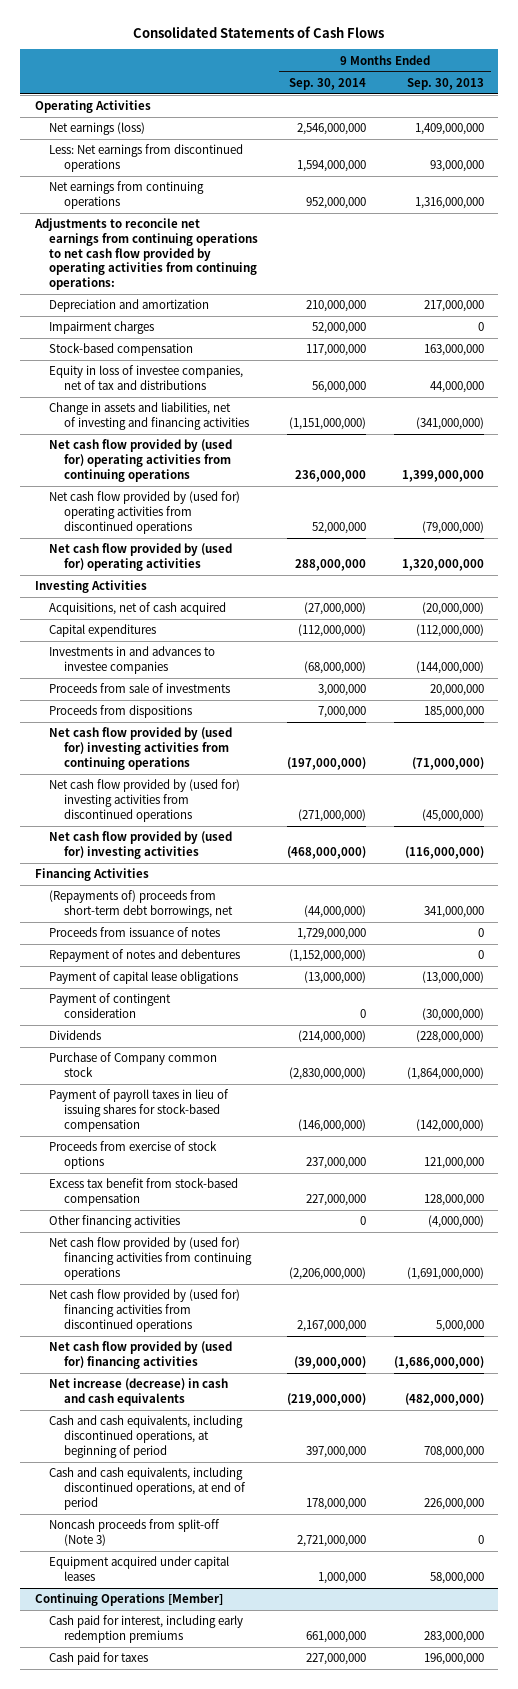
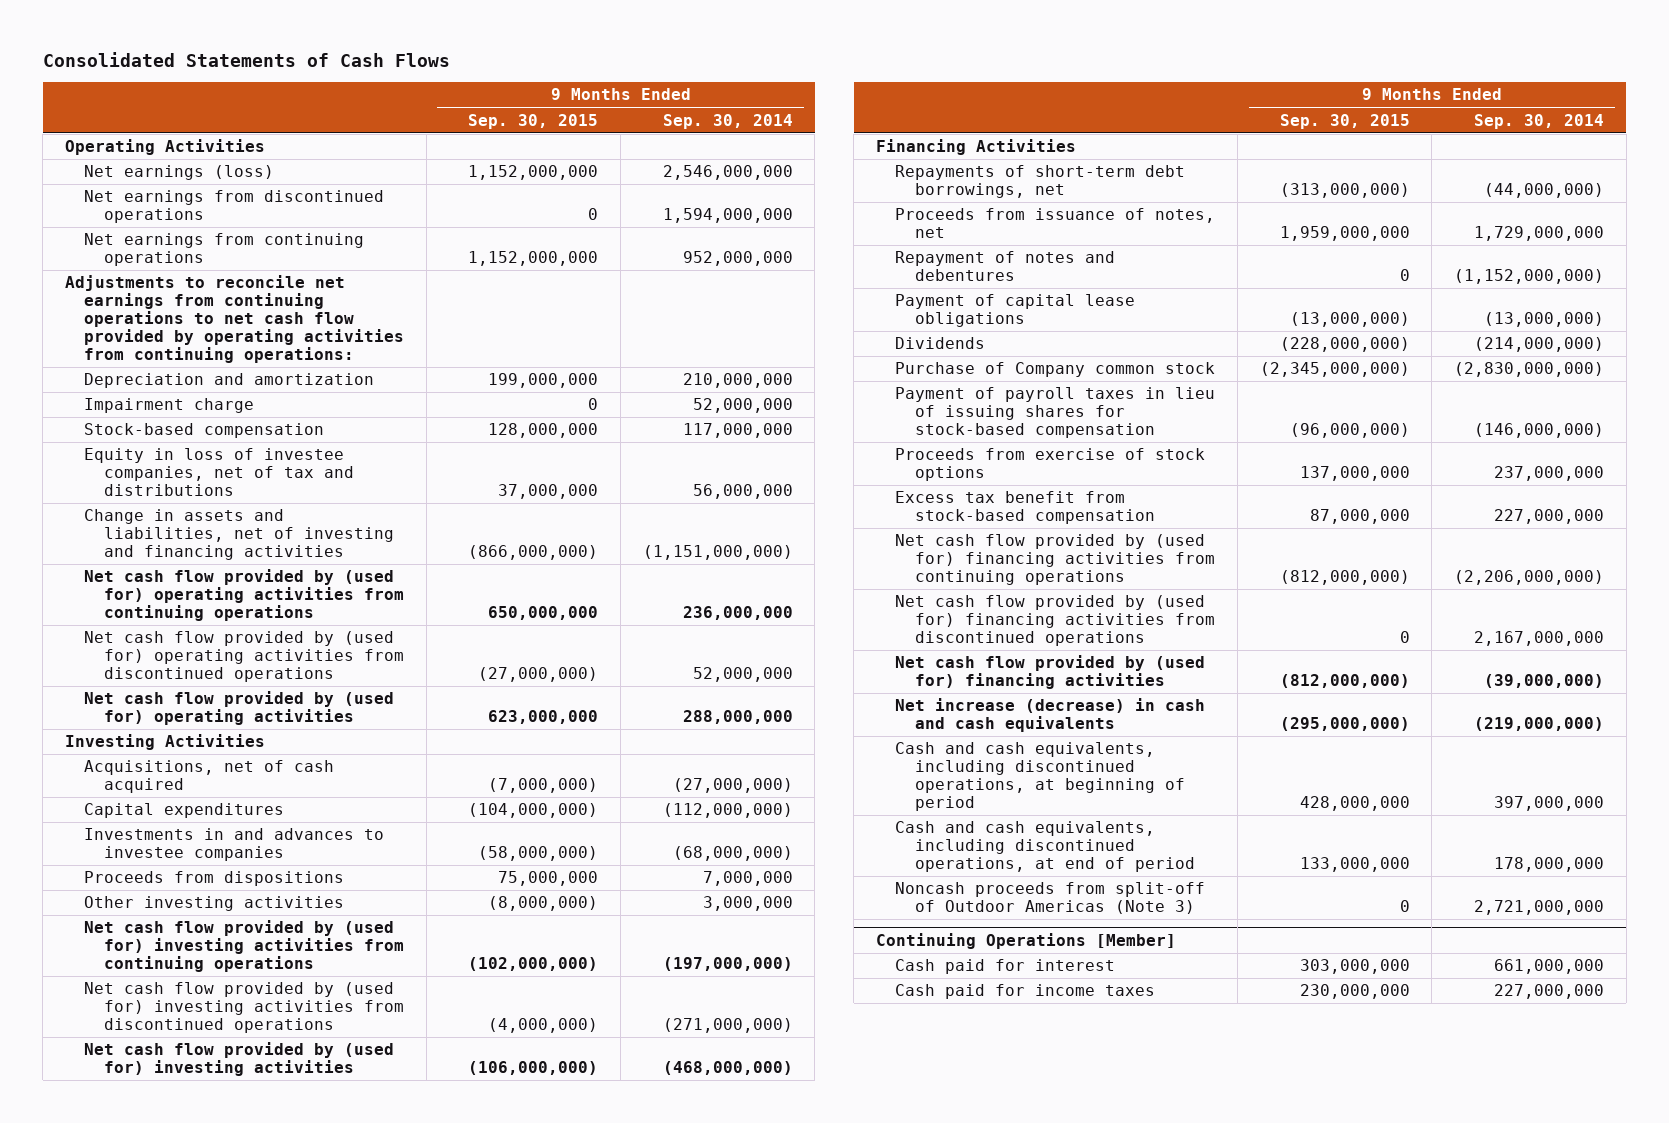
[406,77,484,90] Sep. 30, 2013 -> none
none -> [468,113,599,129] Sep. 30, 2015
[49,144,244,172] Less: Net earnings from discontinued operations -> [84,190,385,224] Net earnings from discontinued operations
[49,321,155,335] Impairment charges -> [84,398,255,414] Impairment charge
[49,683,231,694] Proceeds from sale of investments -> none
none -> [84,896,345,912] Other investing activities
[49,890,233,918] (Repayments of) proceeds from short-term debt borrowings, net -> [895,165,1186,199] Repayments of short-term debt borrowings, net
[49,927,221,938] Proceeds from issuance of notes -> [895,208,1216,239] Proceeds from issuance of notes, net
[49,993,172,1018] Payment of contingent consideration -> none
[49,1215,181,1229] Other financing activities -> none
[49,1556,230,1581] Equipment acquired under capital leases -> none
[49,1519,221,1546] Noncash proceeds from split-off (Note 3) -> [895,882,1206,915] Noncash proceeds from split-off of Outdoor Americas (Note 3)
[49,1615,244,1643] Cash paid for interest, including early redemption premiums -> [895,959,1116,975] Cash paid for interest
[49,1652,149,1666] Cash paid for taxes -> [895,984,1156,1000] Cash paid for income taxes

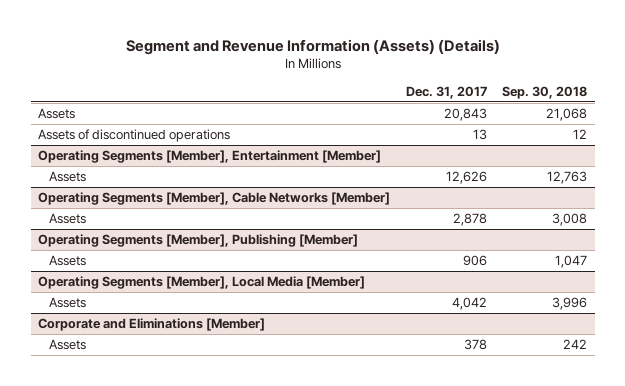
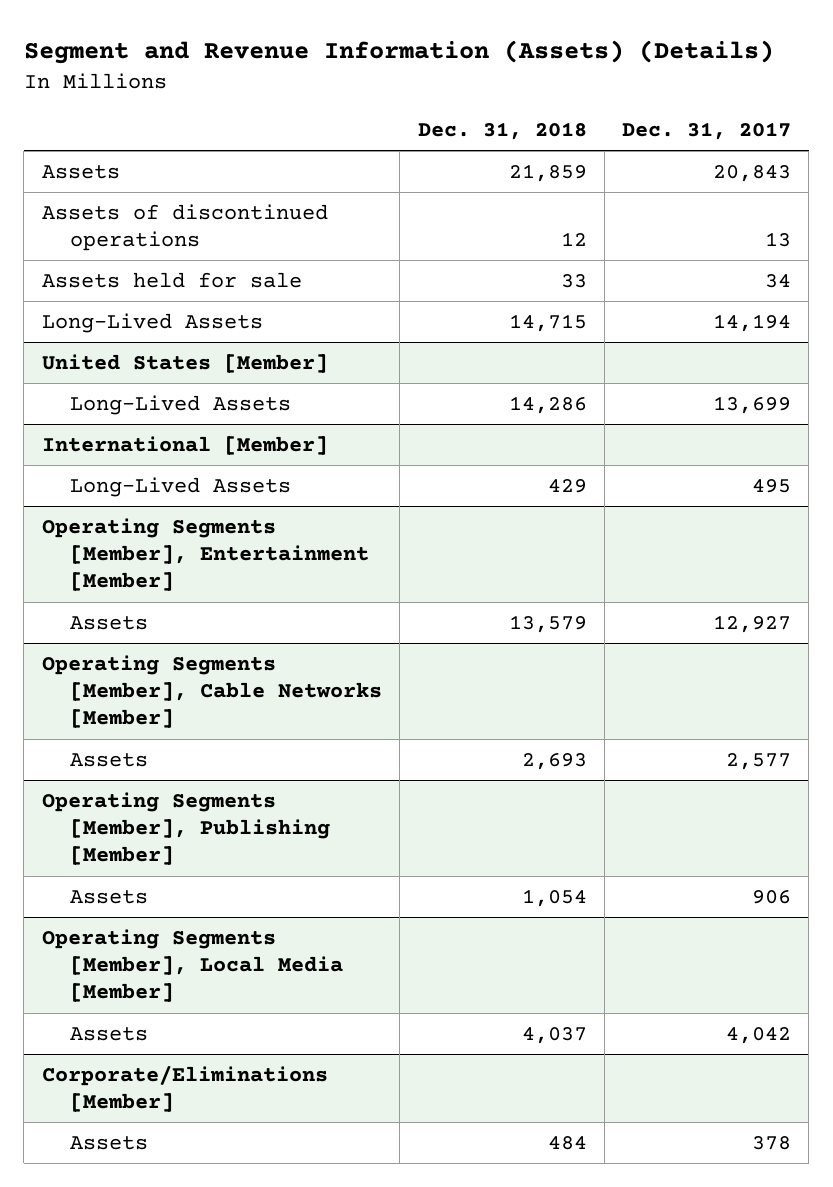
[502,85,588,99] Sep. 30, 2018 -> none
none -> [417,122,587,141] Dec. 31, 2018
none -> [41,271,302,288] Assets held for sale
none -> [41,312,263,333] Long-Lived Assets
none -> [41,353,328,373] United States [Member]
none -> [70,394,292,415] Long-Lived Assets
none -> [41,435,328,455] International [Member]
none -> [70,476,292,497] Long-Lived Assets
[445,170,487,184] 12,626 -> [712,614,791,633] 12,927
[452,212,487,226] 2,878 -> [725,752,791,770] 2,577
[38,317,266,331] Corporate and Eliminations [Member] -> [41,1064,328,1113] Corporate/Eliminations [Member]

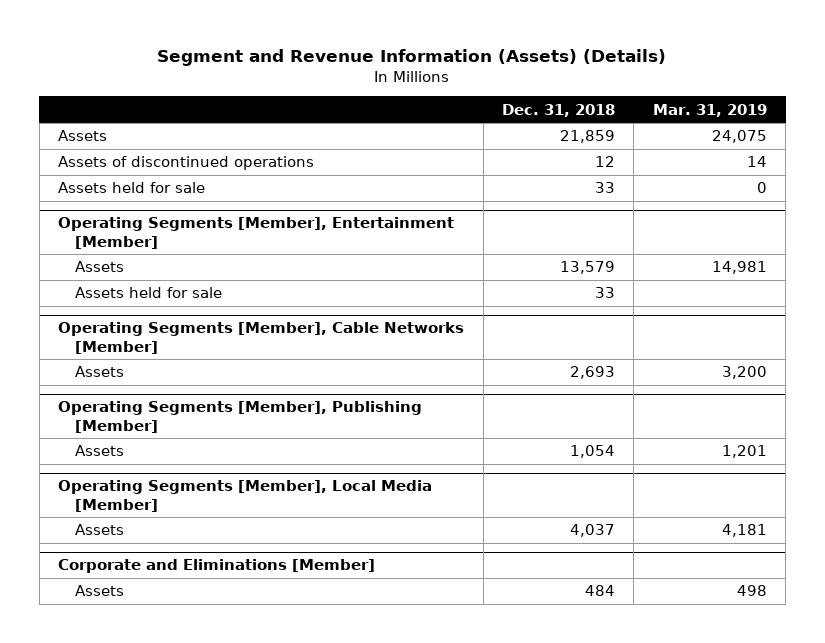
[621,122,791,141] Dec. 31, 2017 -> none
none -> [652,103,767,117] Mar. 31, 2019
[41,312,263,333] Long-Lived Assets -> none
[41,353,328,373] United States [Member] -> none
[70,394,292,415] Long-Lived Assets -> none
[41,435,328,455] International [Member] -> none
[70,476,292,497] Long-Lived Assets -> none
none -> [75,287,223,299] Assets held for sale
[41,1064,328,1113] Corporate/Eliminations [Member] -> [58,559,376,574] Corporate and Eliminations [Member]

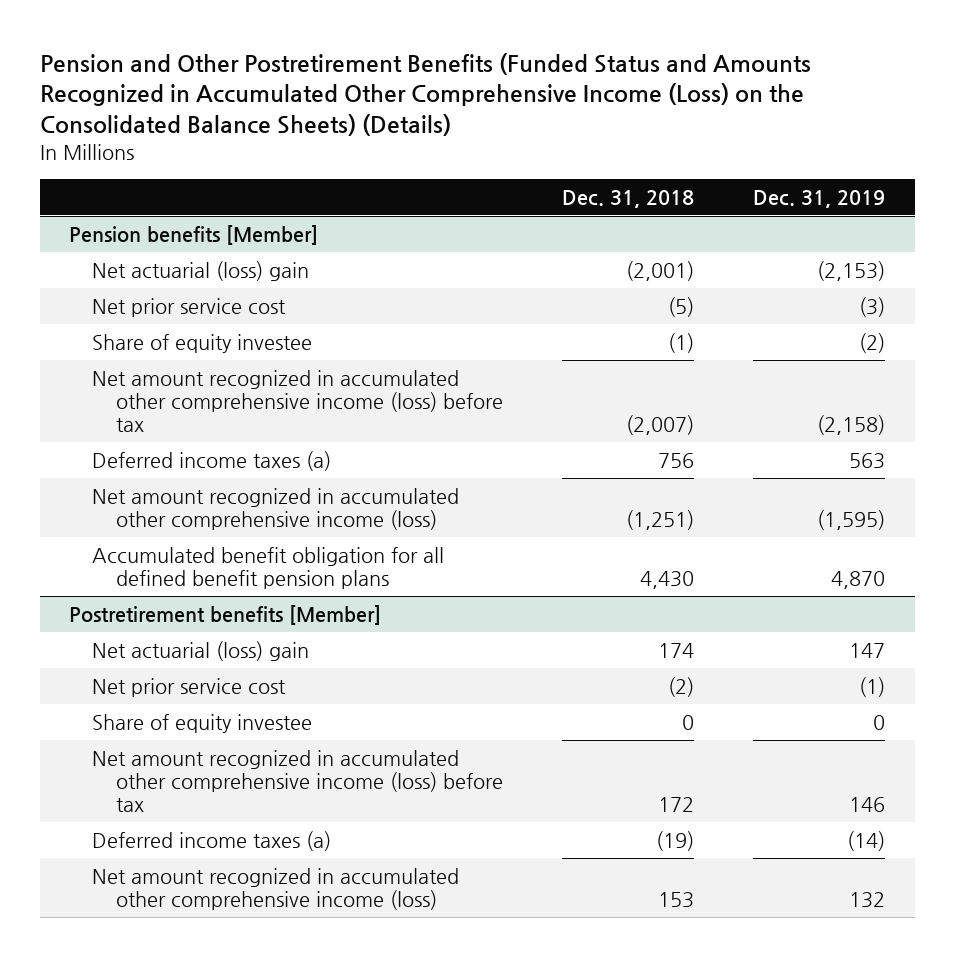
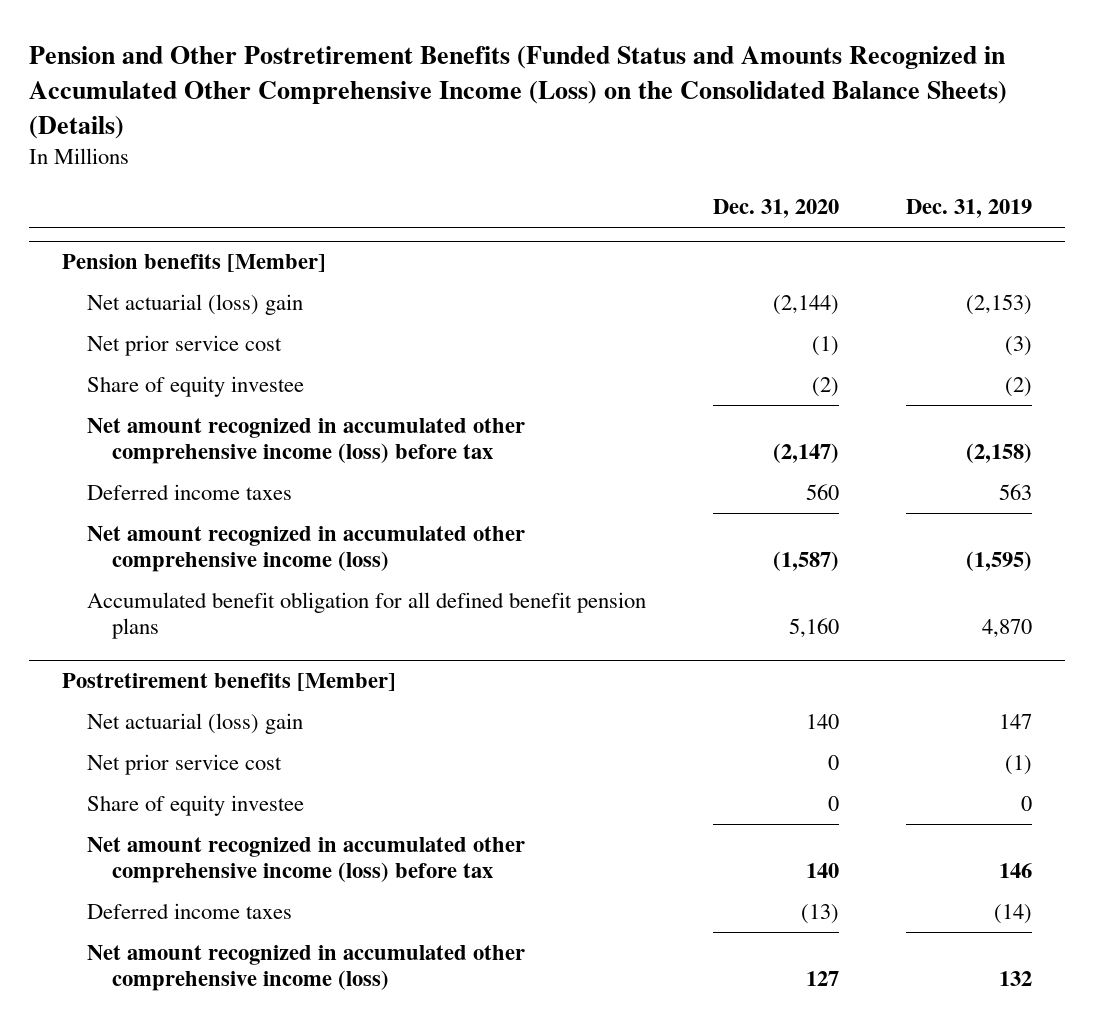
[562,190,695,209] Dec. 31, 2018 -> none
none -> [712,199,839,219] Dec. 31, 2020
[92,450,332,471] Deferred income taxes (a) -> [86,483,292,500] Deferred income taxes
[92,830,332,851] Deferred income taxes (a) -> [86,902,292,919] Deferred income taxes

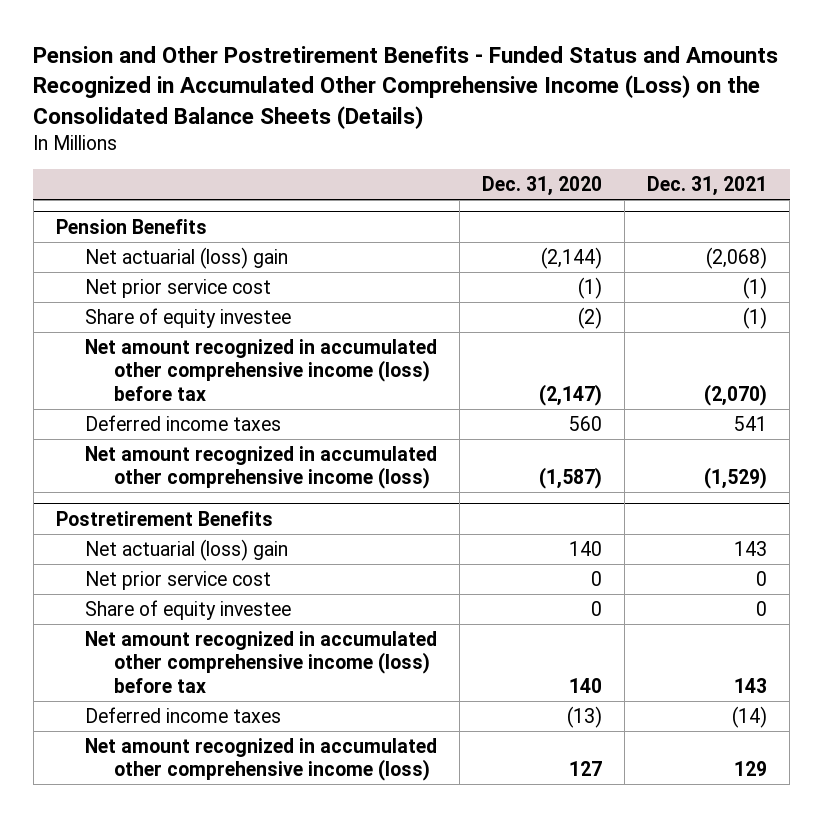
[28,45,1007,139] Pension and Other Postretirement Benefits (Funded Status and Amounts Recognized in Accumulated Other Comprehensive Income (Loss) on the Consolidated Balance Sheets) (Details) -> [33,46,779,129] Pension and Other Postretirement Benefits - Funded Status and Amounts Recognized in Accumulated Other Comprehensive Income (Loss) on the Consolidated Balance Sheets (Details)
[905,199,1032,219] Dec. 31, 2019 -> none
none -> [647,176,768,197] Dec. 31, 2021
[62,253,327,272] Pension benefits [Member] -> [55,218,207,234] Pension Benefits
[86,591,646,640] Accumulated benefit obligation for all defined benefit pension plans -> none
[62,672,397,691] Postretirement benefits [Member] -> [55,510,273,526] Postretirement Benefits

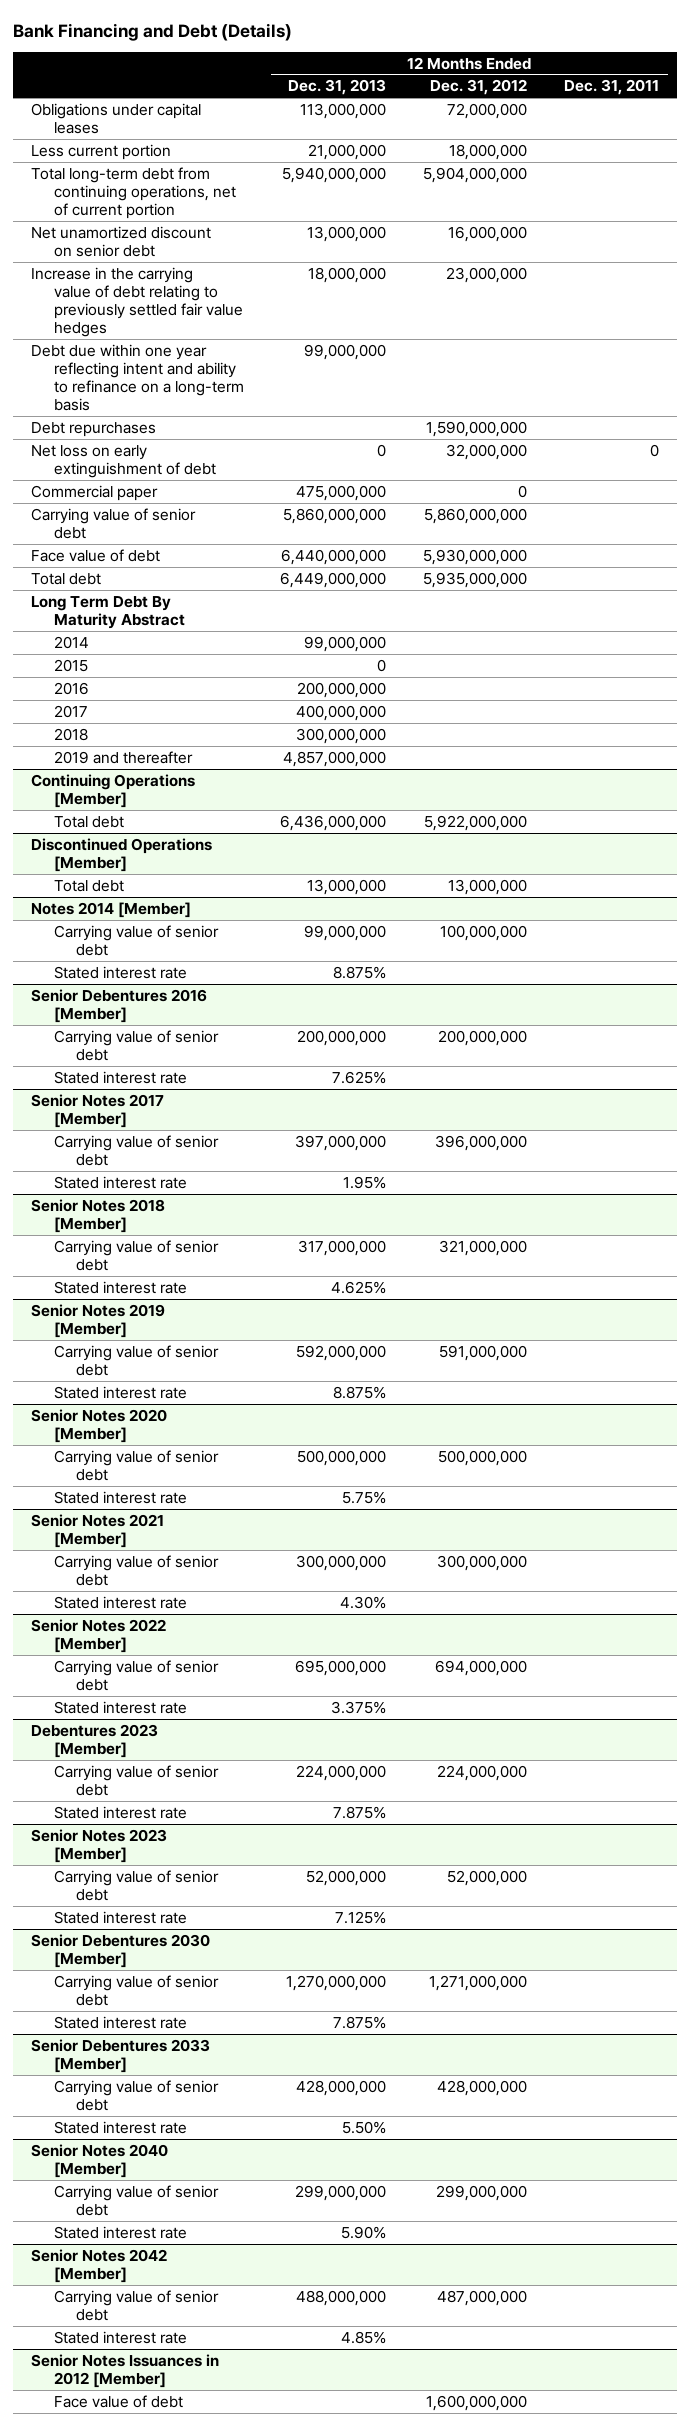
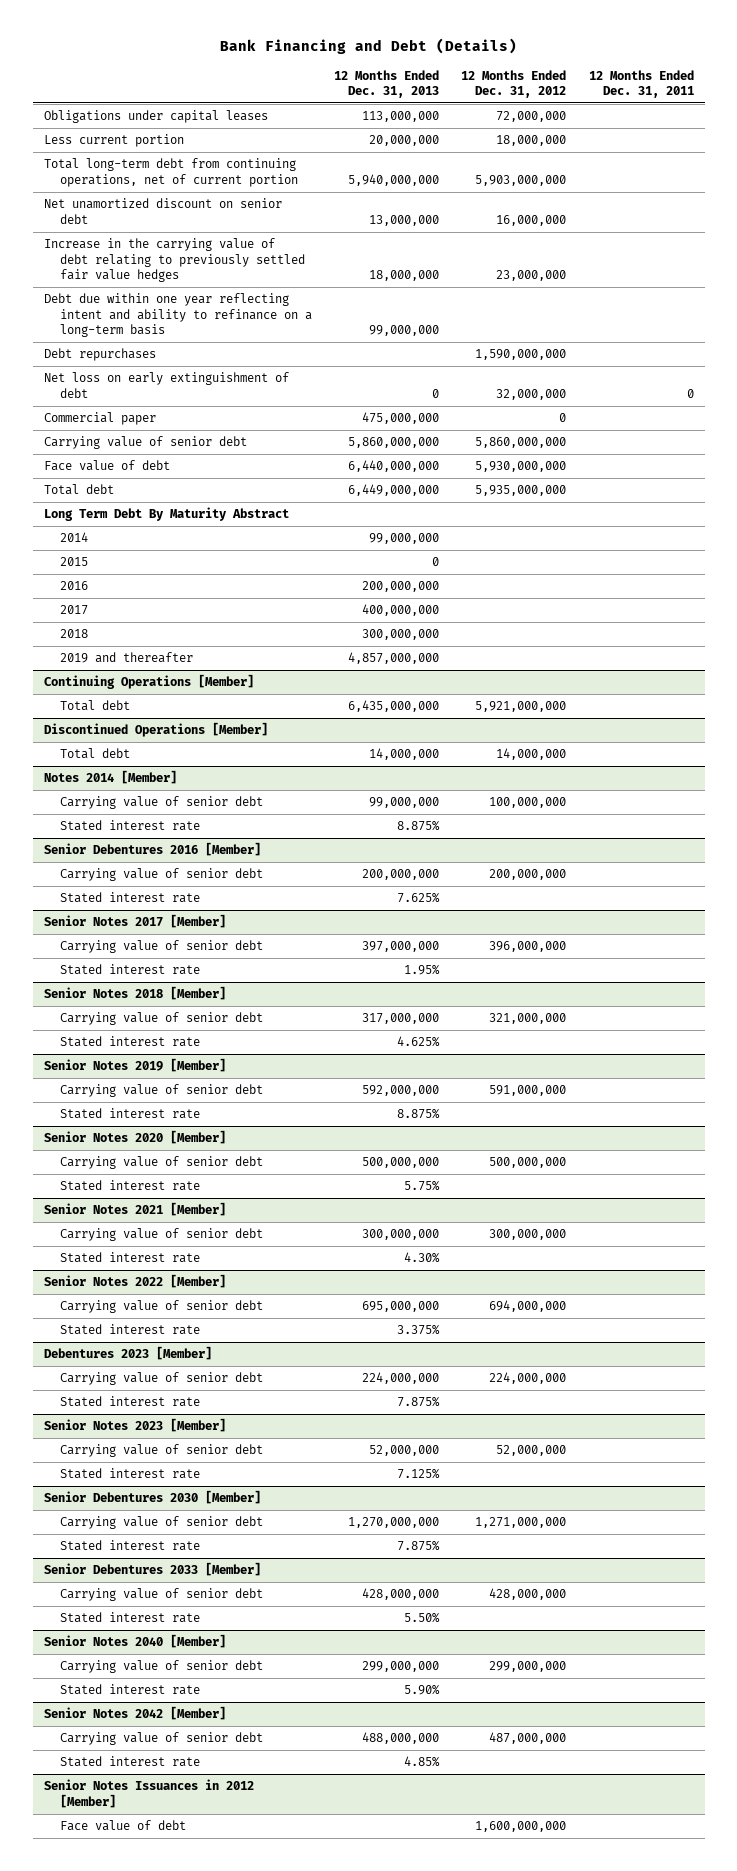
[308,143,387,160] 21,000,000 -> [368,135,439,147] 20,000,000
[422,166,527,183] 5,904,000,000 -> [475,174,567,186] 5,903,000,000
[280,814,387,831] 6,436,000,000 -> [347,700,439,713] 6,435,000,000
[423,814,527,831] 5,922,000,000 -> [475,701,567,713] 5,921,000,000
[307,878,387,895] 13,000,000 -> [368,748,439,761] 14,000,000
[447,878,527,895] 13,000,000 -> [496,748,567,761] 14,000,000

